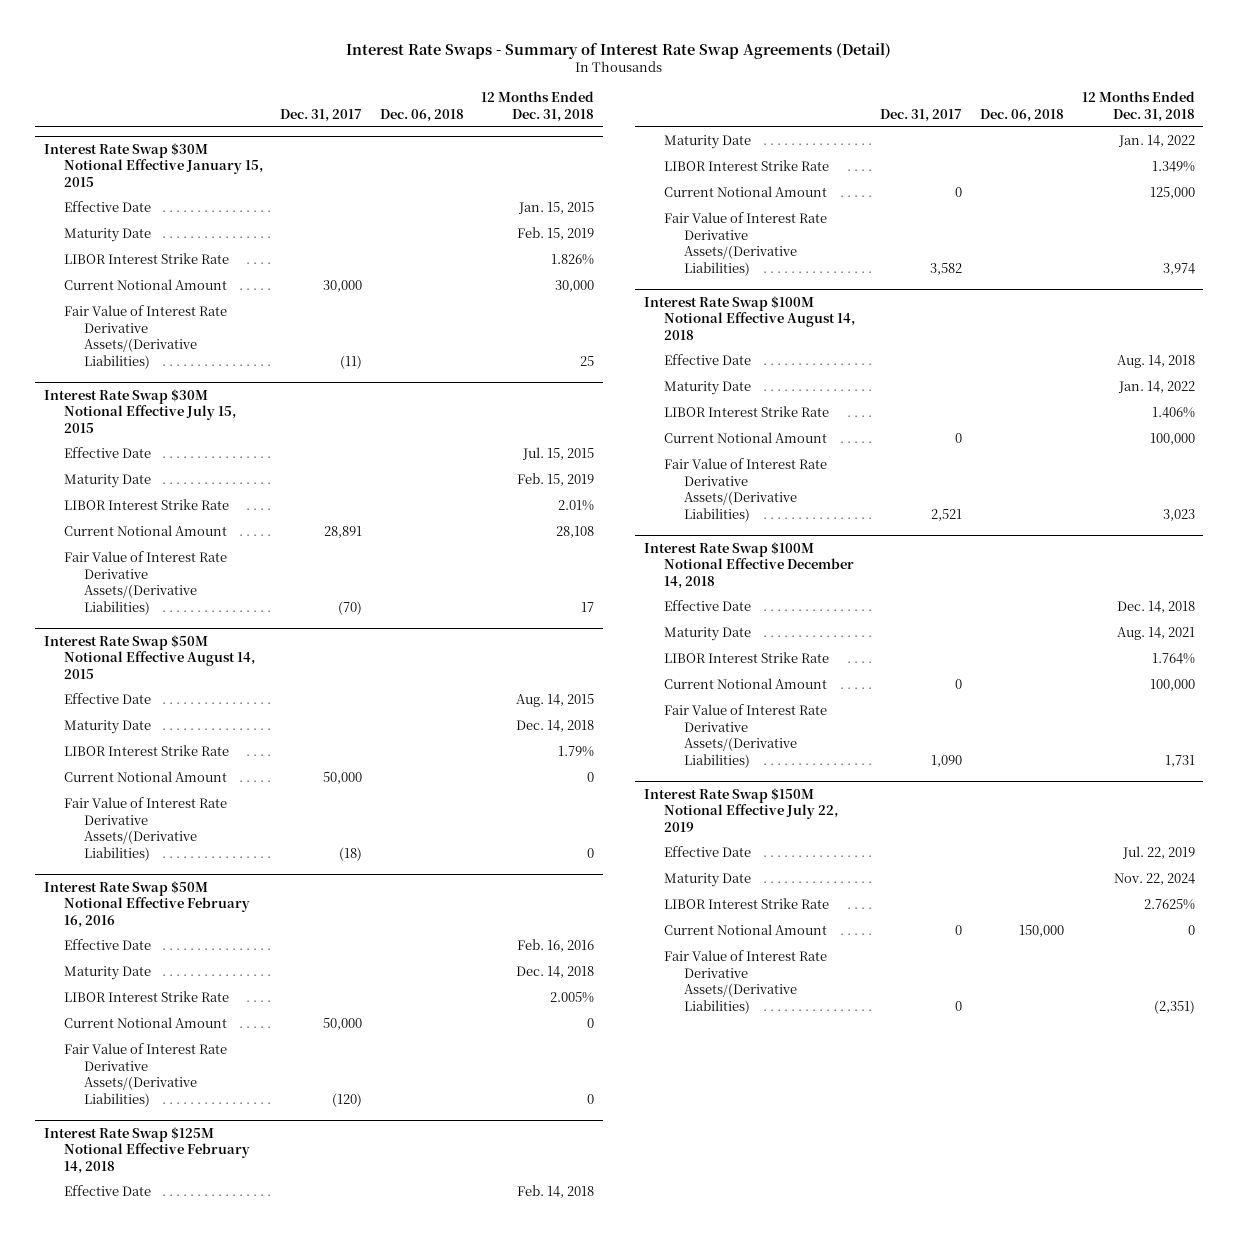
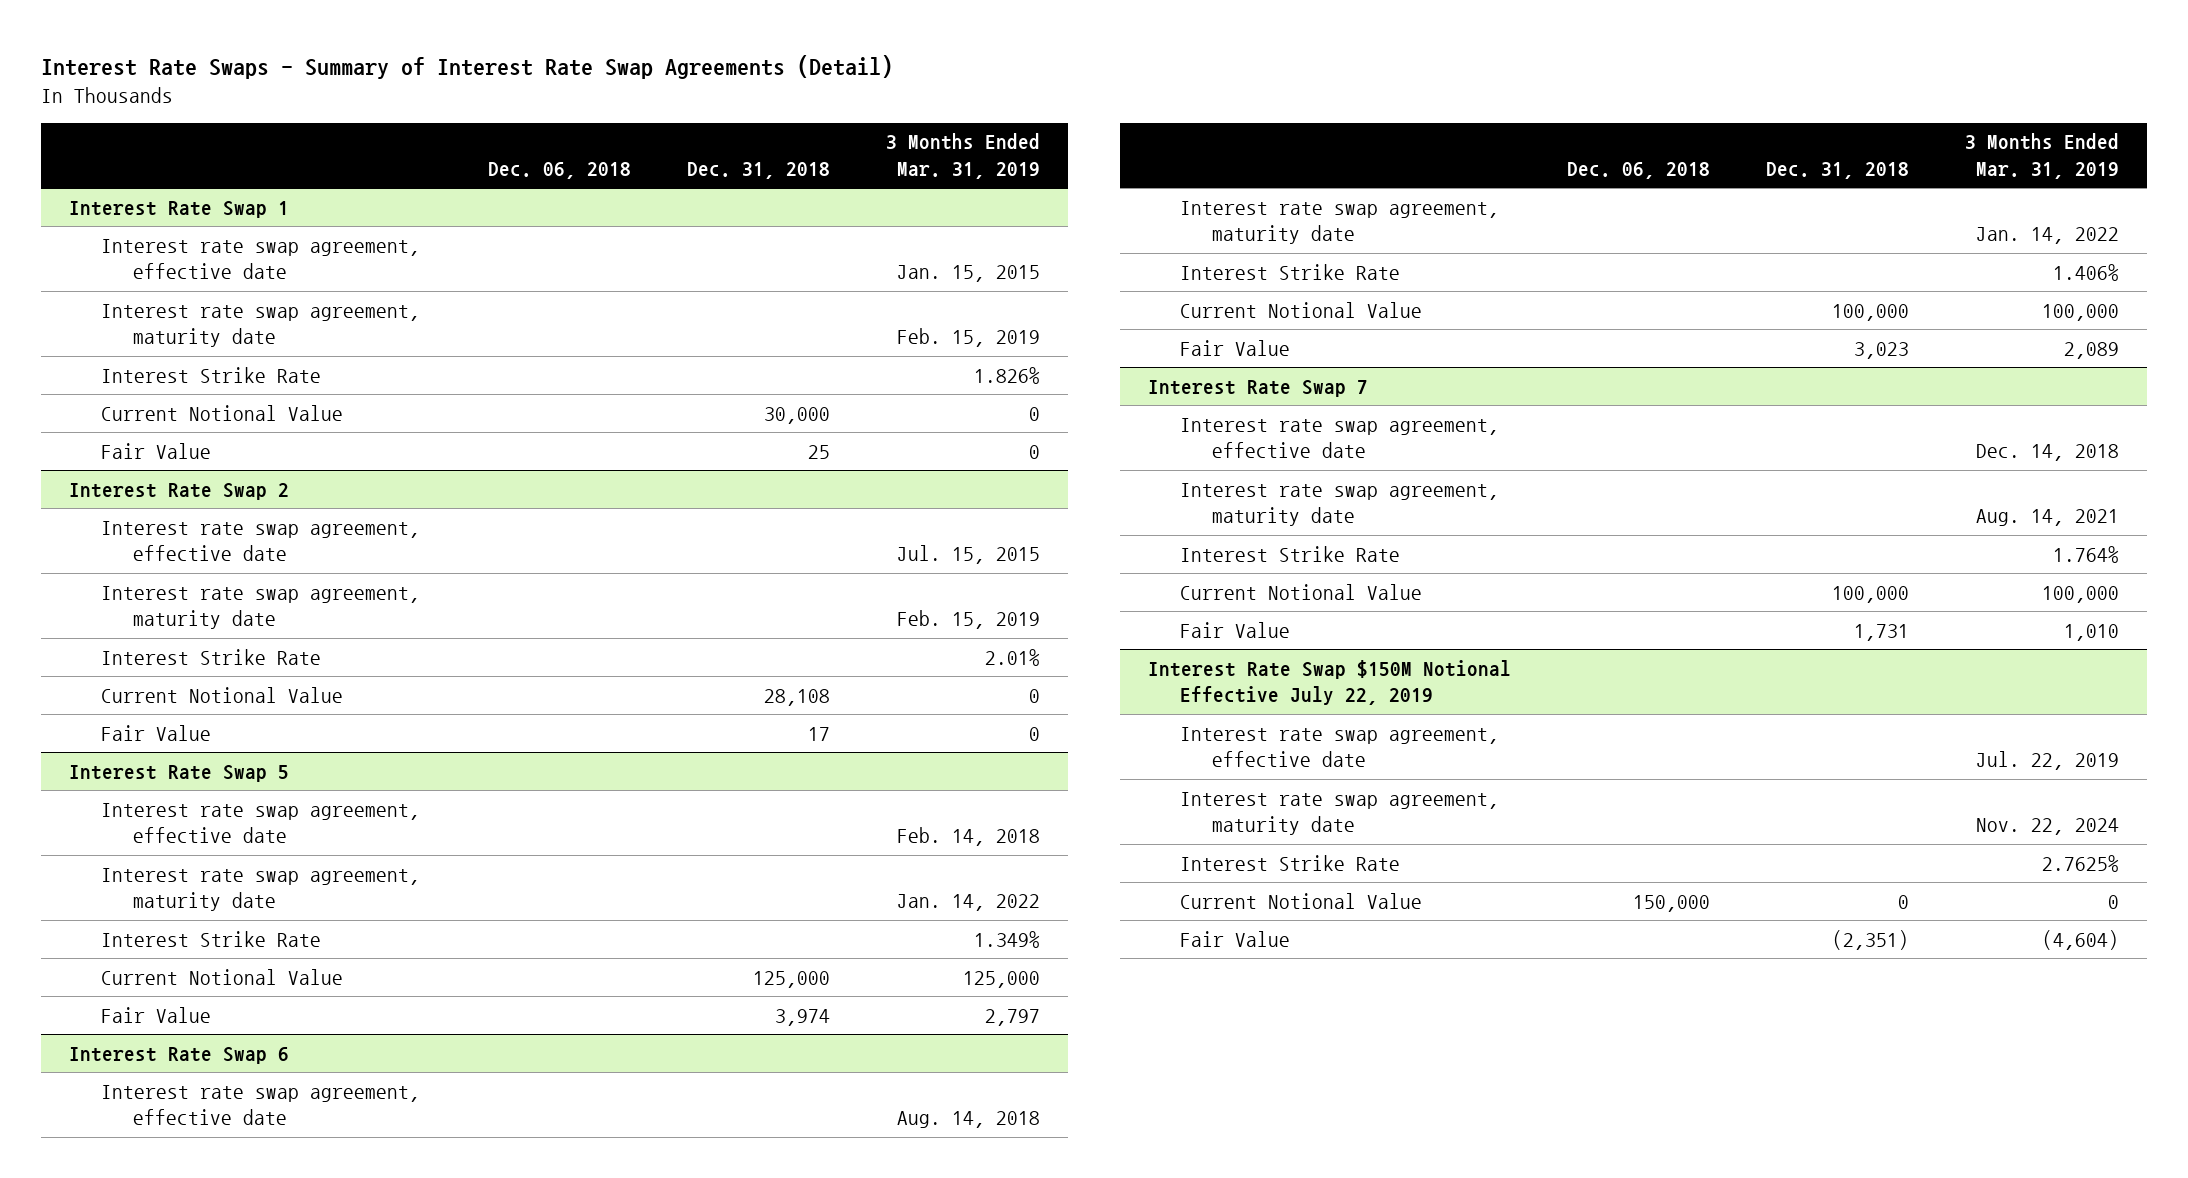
[280,108,363,122] Dec. 31, 2017 -> none
[481,91,595,122] 12 Months Ended Dec. 31, 2018 -> none
none -> [687,162,831,180] Dec. 31, 2018
none -> [886,133,1041,180] 3 Months Ended Mar. 31, 2019
[43,634,255,679] Interest Rate Swap $50M Notional Effective August 14, 2015 -> none
[63,693,151,705] Effective Date -> none
[63,720,151,735] Maturity Date -> none
[63,745,229,757] LIBOR Interest Strike Rate -> none
[63,771,227,783] Current Notional Amount -> none
[63,797,227,861] Fair Value of Interest Rate Derivative Assets/(Derivative Liabilities) -> none
[43,880,250,928] Interest Rate Swap $50M Notional Effective February 16, 2016 -> none
[63,939,151,951] Effective Date -> none
[63,966,151,981] Maturity Date -> none
[63,991,229,1003] LIBOR Interest Strike Rate -> none
[63,1017,227,1029] Current Notional Amount -> none
[63,1043,227,1107] Fair Value of Interest Rate Derivative Assets/(Derivative Liabilities) -> none
[43,142,263,187] Interest Rate Swap $30M Notional Effective January 15, 2015 -> [69,200,290,218] Interest Rate Swap 1
[63,201,151,213] Effective Date -> [101,238,421,280] Interest rate swap agreement, effective date
[63,228,151,243] Maturity Date -> [101,303,421,348] Interest rate swap agreement, maturity date
[63,253,229,265] LIBOR Interest Strike Rate -> [101,366,322,383] Interest Strike Rate
[63,279,227,291] Current Notional Amount -> [101,404,344,421] Current Notional Value
[63,305,227,369] Fair Value of Interest Rate Derivative Assets/(Derivative Liabilities) -> [101,442,212,459] Fair Value
[43,388,236,433] Interest Rate Swap $30M Notional Effective July 15, 2015 -> [69,482,290,500] Interest Rate Swap 2
[63,447,151,459] Effective Date -> [101,520,421,562] Interest rate swap agreement, effective date
[63,474,151,489] Maturity Date -> [101,585,421,630] Interest rate swap agreement, maturity date
[63,499,229,511] LIBOR Interest Strike Rate -> [101,648,322,665] Interest Strike Rate
[63,525,227,537] Current Notional Amount -> [101,686,344,703] Current Notional Value
[63,551,227,615] Fair Value of Interest Rate Derivative Assets/(Derivative Liabilities) -> [101,724,212,741] Fair Value
[43,1126,250,1174] Interest Rate Swap $125M Notional Effective February 14, 2018 -> [69,764,290,782] Interest Rate Swap 5
[63,1185,151,1197] Effective Date -> [101,802,421,844] Interest rate swap agreement, effective date
[663,135,751,150] Maturity Date -> [101,867,421,912] Interest rate swap agreement, maturity date
[663,160,829,172] LIBOR Interest Strike Rate -> [101,930,322,947] Interest Strike Rate
[663,186,827,198] Current Notional Amount -> [101,968,344,985] Current Notional Value
[663,212,827,276] Fair Value of Interest Rate Derivative Assets/(Derivative Liabilities) -> [101,1006,212,1023] Fair Value
[643,295,855,340] Interest Rate Swap $100M Notional Effective August 14, 2018 -> [69,1046,290,1064] Interest Rate Swap 6
[663,354,751,366] Effective Date -> [101,1084,421,1126] Interest rate swap agreement, effective date
[663,381,751,396] Maturity Date -> [1179,200,1499,245] Interest rate swap agreement, maturity date
[663,406,829,418] LIBOR Interest Strike Rate -> [1179,263,1400,280] Interest Strike Rate
[663,432,827,444] Current Notional Amount -> [1179,301,1422,318] Current Notional Value
[663,458,827,522] Fair Value of Interest Rate Derivative Assets/(Derivative Liabilities) -> [1179,339,1290,356] Fair Value
[643,541,854,589] Interest Rate Swap $100M Notional Effective December 14, 2018 -> [1148,379,1369,397] Interest Rate Swap 7
[663,600,751,612] Effective Date -> [1179,417,1499,459] Interest rate swap agreement, effective date
[663,627,751,642] Maturity Date -> [1179,482,1499,527] Interest rate swap agreement, maturity date
[663,652,829,664] LIBOR Interest Strike Rate -> [1179,545,1400,562] Interest Strike Rate
[663,678,827,690] Current Notional Amount -> [1179,583,1422,600] Current Notional Value
[663,704,827,768] Fair Value of Interest Rate Derivative Assets/(Derivative Liabilities) -> [1179,621,1290,638] Fair Value
[663,846,751,858] Effective Date -> [1179,726,1499,768] Interest rate swap agreement, effective date
[663,873,751,888] Maturity Date -> [1179,791,1499,836] Interest rate swap agreement, maturity date
[663,898,829,910] LIBOR Interest Strike Rate -> [1179,854,1400,871] Interest Strike Rate
[663,924,827,936] Current Notional Amount -> [1179,892,1422,909] Current Notional Value
[663,950,827,1014] Fair Value of Interest Rate Derivative Assets/(Derivative Liabilities) -> [1179,930,1290,947] Fair Value

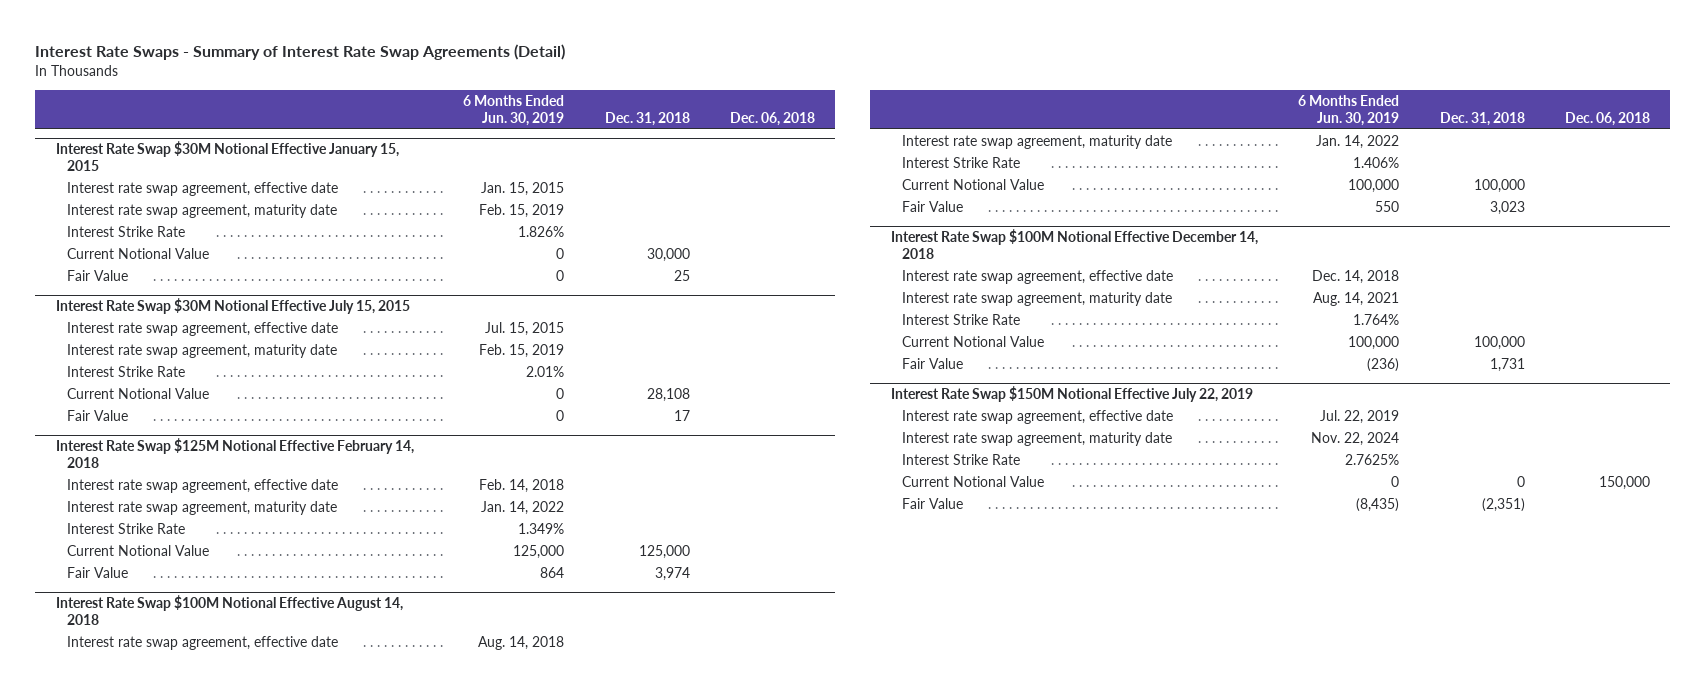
[886,133,1041,180] 3 Months Ended Mar. 31, 2019 -> none
none -> [463,94,565,126] 6 Months Ended Jun. 30, 2019
[69,200,290,218] Interest Rate Swap 1 -> [55,141,399,172] Interest Rate Swap $30M Notional Effective January 15, 2015
[69,482,290,500] Interest Rate Swap 2 -> [55,298,410,315] Interest Rate Swap $30M Notional Effective July 15, 2015
[69,764,290,782] Interest Rate Swap 5 -> [55,438,414,469] Interest Rate Swap $125M Notional Effective February 14, 2018
[69,1046,290,1064] Interest Rate Swap 6 -> [55,595,403,626] Interest Rate Swap $100M Notional Effective August 14, 2018
[1148,379,1369,397] Interest Rate Swap 7 -> [890,229,1258,260] Interest Rate Swap $100M Notional Effective December 14, 2018

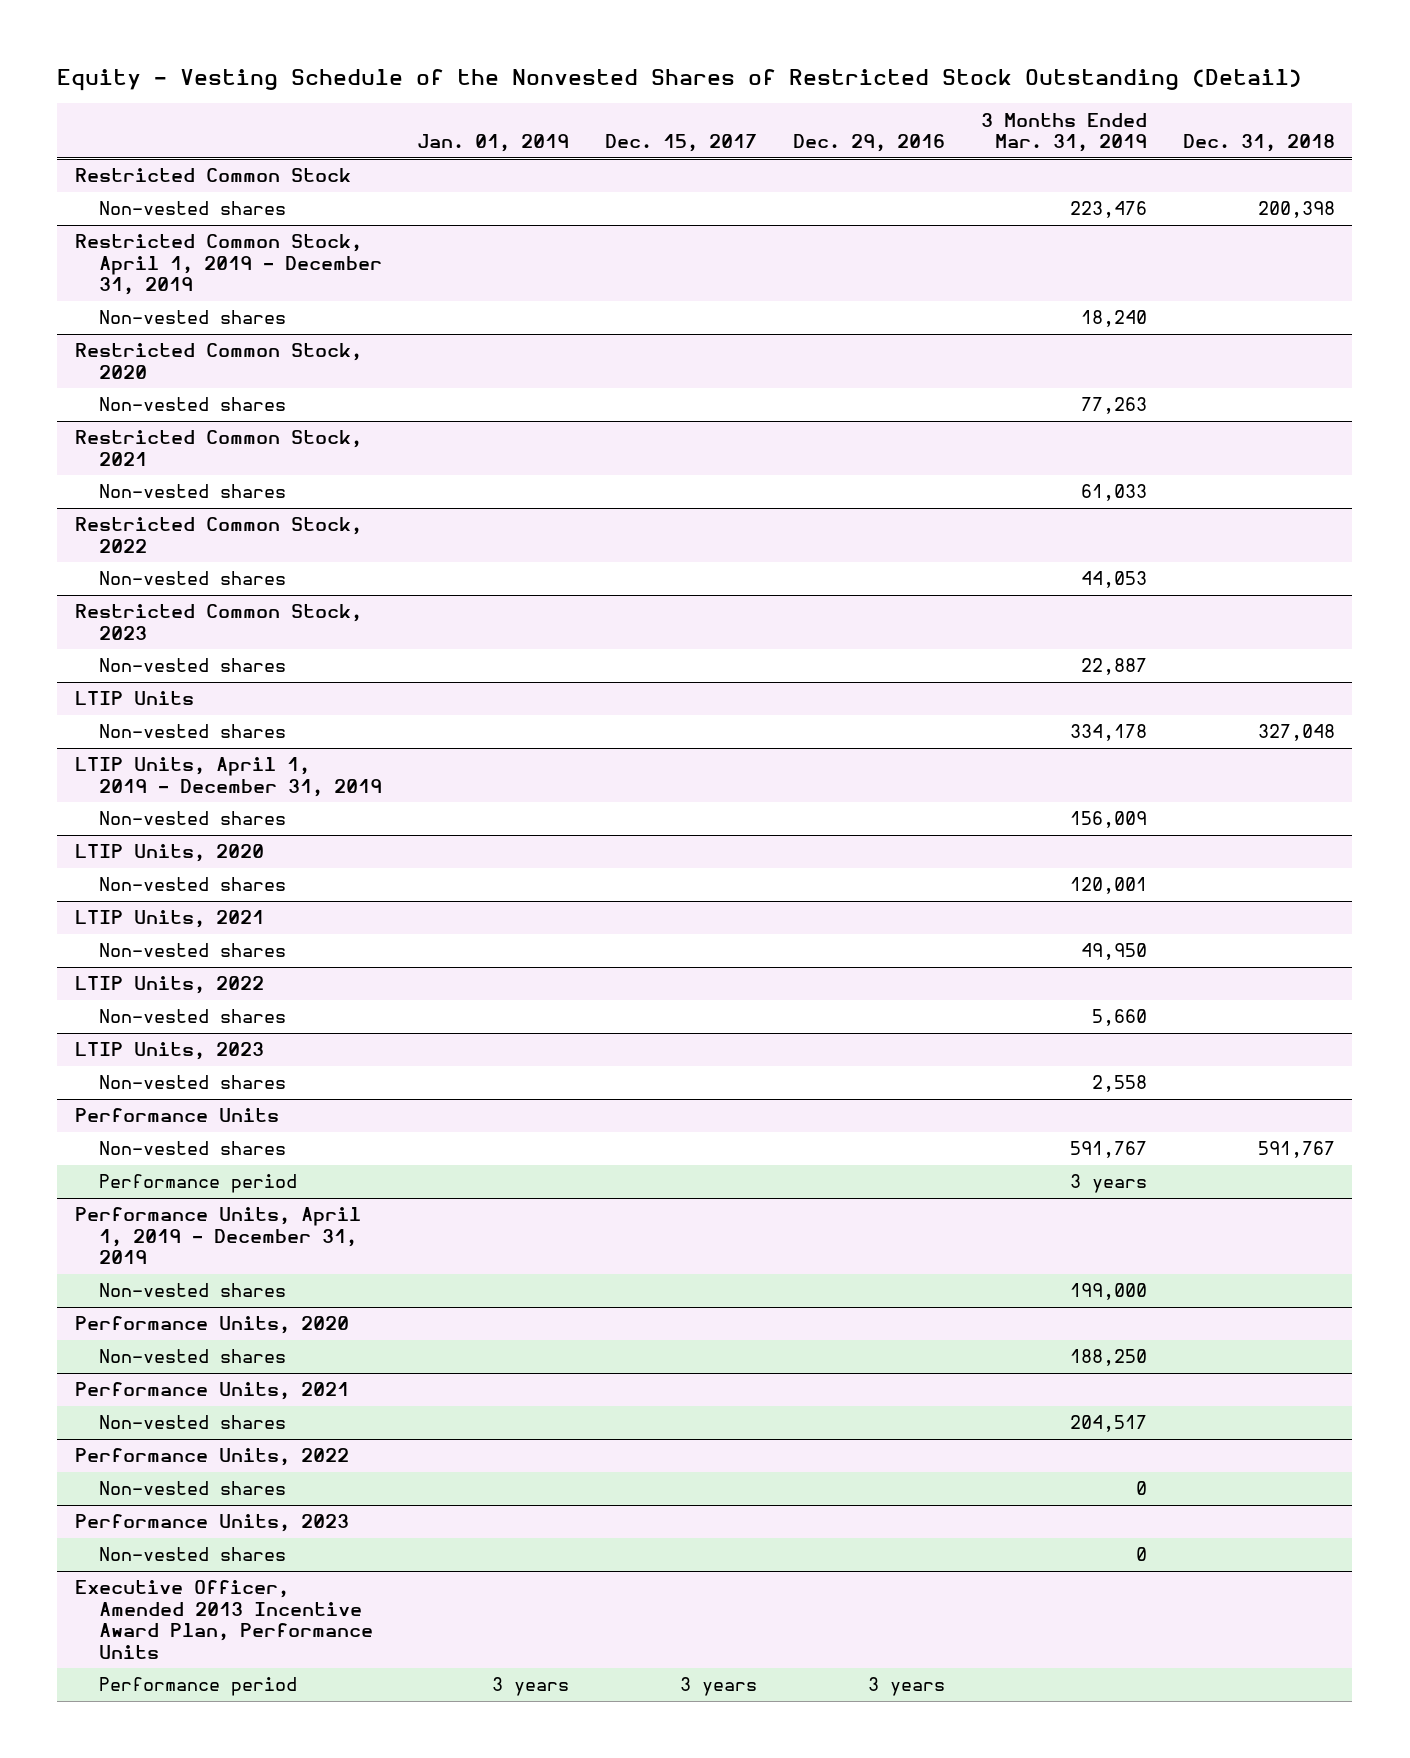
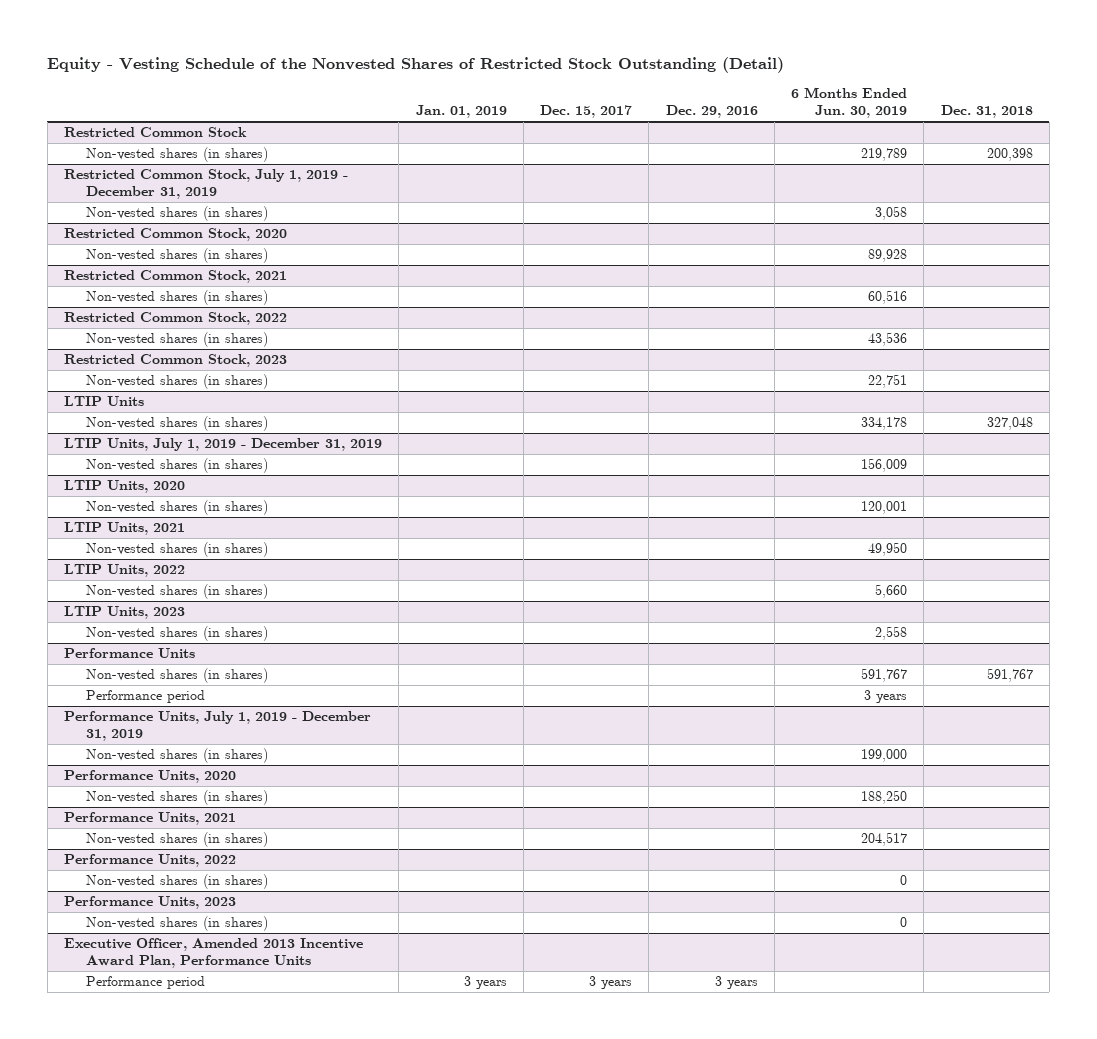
[980,112,1147,153] 3 Months Ended Mar. 31, 2019 -> none
none -> [791,87,908,119] 6 Months Ended Jun. 30, 2019
[98,201,286,216] Non-vested shares -> [86,147,269,163] Non-vested shares (in shares)
[75,234,382,296] Restricted Common Stock, April 1, 2019 - December 31, 2019 -> [64,169,349,200] Restricted Common Stock, July 1, 2019 - December 31, 2019
[98,310,286,325] Non-vested shares -> [86,206,269,222] Non-vested shares (in shares)
[98,397,286,412] Non-vested shares -> [86,248,269,264] Non-vested shares (in shares)
[98,484,286,499] Non-vested shares -> [86,290,269,306] Non-vested shares (in shares)
[98,571,286,586] Non-vested shares -> [86,332,269,348] Non-vested shares (in shares)
[98,658,286,673] Non-vested shares -> [86,374,269,390] Non-vested shares (in shares)
[98,724,286,739] Non-vested shares -> [86,416,269,432] Non-vested shares (in shares)
[75,757,382,797] LTIP Units, April 1, 2019 - December 31, 2019 -> [64,438,383,452] LTIP Units, July 1, 2019 - December 31, 2019
[98,811,286,826] Non-vested shares -> [86,458,269,474] Non-vested shares (in shares)
[98,877,286,892] Non-vested shares -> [86,500,269,516] Non-vested shares (in shares)
[98,943,286,958] Non-vested shares -> [86,542,269,558] Non-vested shares (in shares)
[98,1009,286,1024] Non-vested shares -> [86,584,269,600] Non-vested shares (in shares)
[98,1075,286,1090] Non-vested shares -> [86,626,269,642] Non-vested shares (in shares)
[98,1141,286,1156] Non-vested shares -> [86,668,269,684] Non-vested shares (in shares)
[75,1207,362,1265] Performance Units, April 1, 2019 - December 31, 2019 -> [64,711,372,742] Performance Units, July 1, 2019 - December 31, 2019
[98,1283,286,1298] Non-vested shares -> [86,748,269,764] Non-vested shares (in shares)
[98,1349,286,1364] Non-vested shares -> [86,790,269,806] Non-vested shares (in shares)
[98,1415,286,1430] Non-vested shares -> [86,832,269,848] Non-vested shares (in shares)
[98,1481,286,1496] Non-vested shares -> [86,874,269,890] Non-vested shares (in shares)
[98,1547,286,1562] Non-vested shares -> [86,916,269,932] Non-vested shares (in shares)

